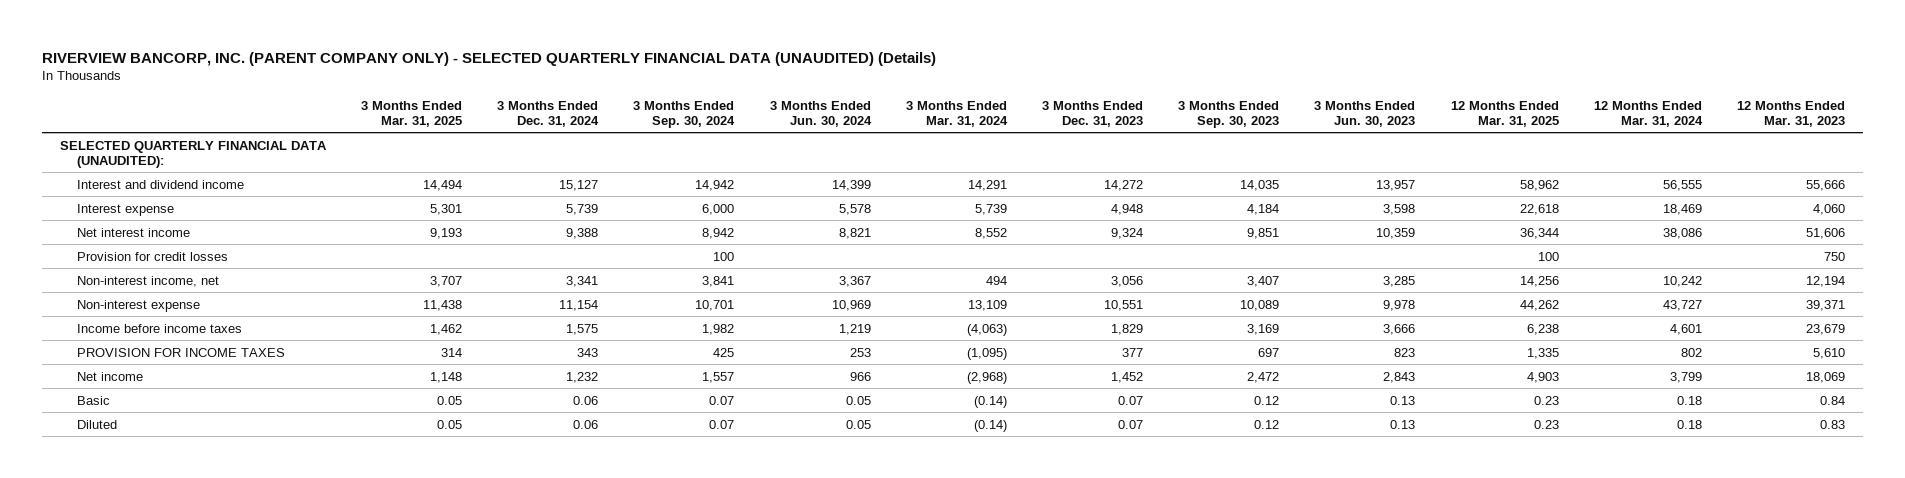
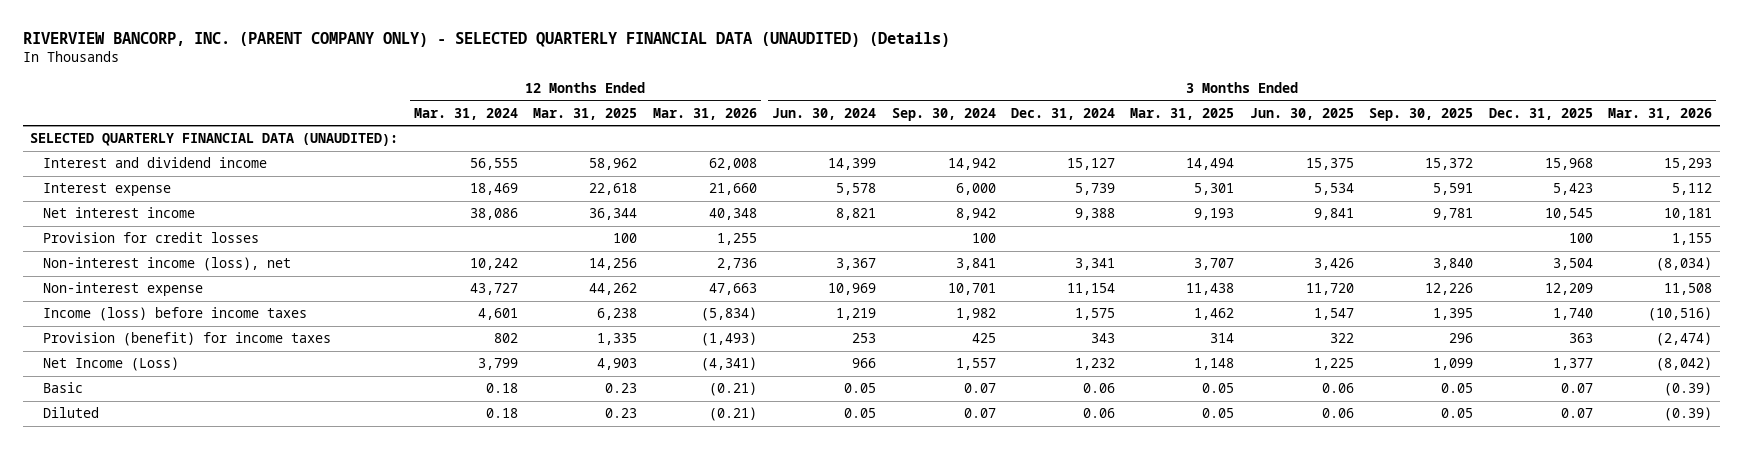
[905,100,1008,127] 3 Months Ended Mar. 31, 2024 -> none
[1042,100,1144,127] 3 Months Ended Dec. 31, 2023 -> none
[1178,100,1280,128] 3 Months Ended Sep. 30, 2023 -> none
[1314,100,1416,127] 3 Months Ended Jun. 30, 2023 -> none
[1736,100,1845,127] 12 Months Ended Mar. 31, 2023 -> none
none -> [652,107,757,120] Mar. 31, 2026
none -> [1249,107,1354,120] Jun. 30, 2025
none -> [1369,107,1474,121] Sep. 30, 2025
none -> [1488,107,1593,120] Dec. 31, 2025
none -> [1608,107,1713,120] Mar. 31, 2026
[76,275,219,287] Non-interest income, net -> [43,257,292,272] Non-interest income (loss), net
[76,323,242,333] Income before income taxes -> [43,307,308,322] Income (loss) before income taxes
[76,347,285,357] PROVISION FOR INCOME TAXES -> [43,332,332,347] Provision (benefit) for income taxes
[76,371,143,381] Net income -> [43,357,180,372] Net Income (Loss)

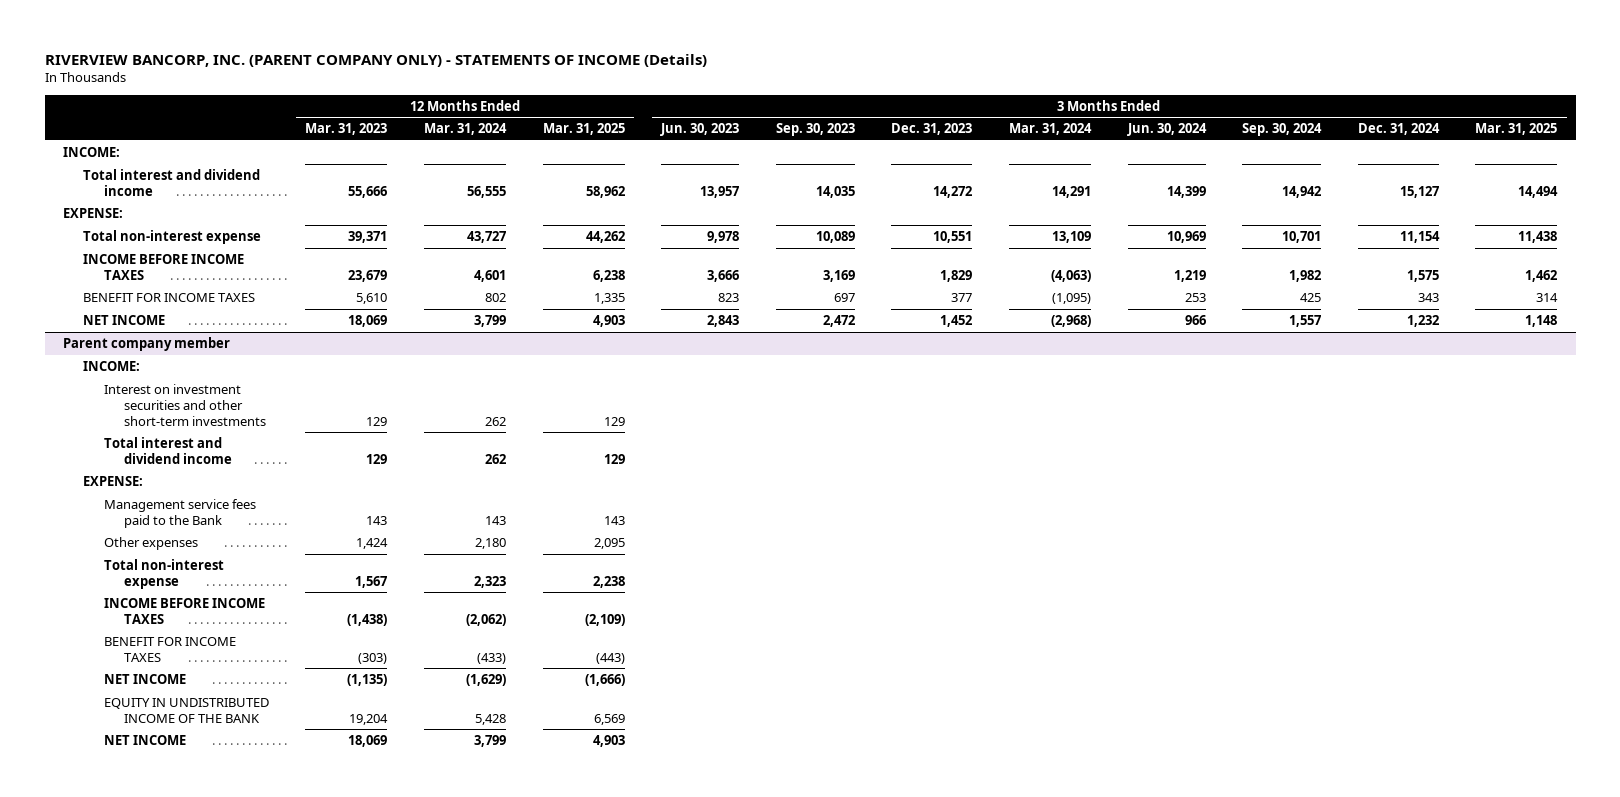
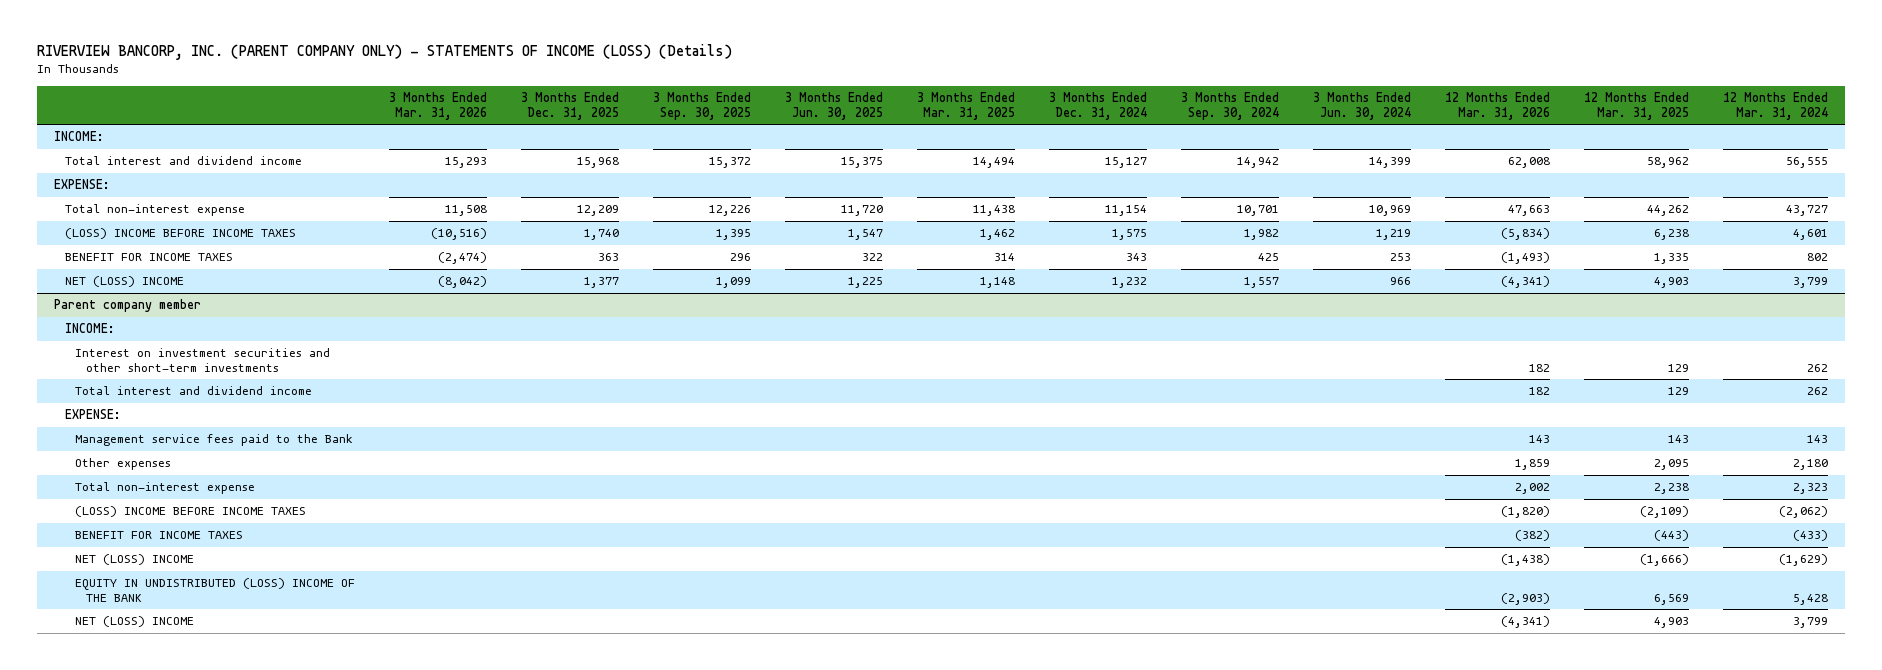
[44,53,707,67] RIVERVIEW BANCORP, INC. (PARENT COMPANY ONLY) - STATEMENTS OF INCOME (Details) -> [37,44,733,61] RIVERVIEW BANCORP, INC. (PARENT COMPANY ONLY) - STATEMENTS OF INCOME (LOSS) (Details)
[305,123,388,136] Mar. 31, 2023 -> none
[660,123,740,137] Jun. 30, 2023 -> none
[775,123,855,137] Sep. 30, 2023 -> none
[891,123,973,136] Dec. 31, 2023 -> none
[1008,123,1092,136] Mar. 31, 2024 -> none
none -> [389,92,488,120] 3 Months Ended Mar. 31, 2026
none -> [521,92,620,120] 3 Months Ended Dec. 31, 2025
none -> [653,92,752,120] 3 Months Ended Sep. 30, 2025
none -> [785,92,884,120] 3 Months Ended Jun. 30, 2025
none -> [1445,92,1551,120] 12 Months Ended Mar. 31, 2026
[83,253,245,280] INCOME BEFORE INCOME TAXES -> [64,228,296,240] (LOSS) INCOME BEFORE INCOME TAXES
[83,314,166,325] NET INCOME -> [64,276,184,288] NET (LOSS) INCOME
[103,597,265,624] INCOME BEFORE INCOME TAXES -> [75,506,307,518] (LOSS) INCOME BEFORE INCOME TAXES
[103,673,186,684] NET INCOME -> [75,554,195,566] NET (LOSS) INCOME
[103,697,269,723] EQUITY IN UNDISTRIBUTED INCOME OF THE BANK -> [75,578,356,602] EQUITY IN UNDISTRIBUTED (LOSS) INCOME OF THE BANK
[103,734,186,745] NET INCOME -> [75,616,195,628] NET (LOSS) INCOME

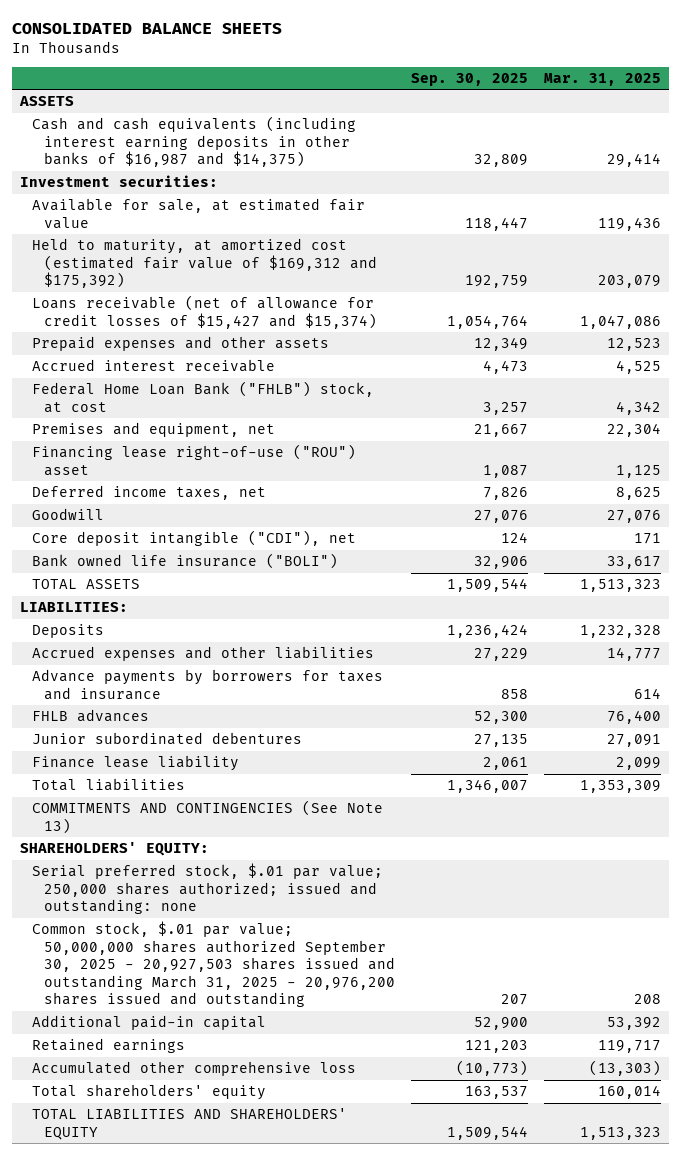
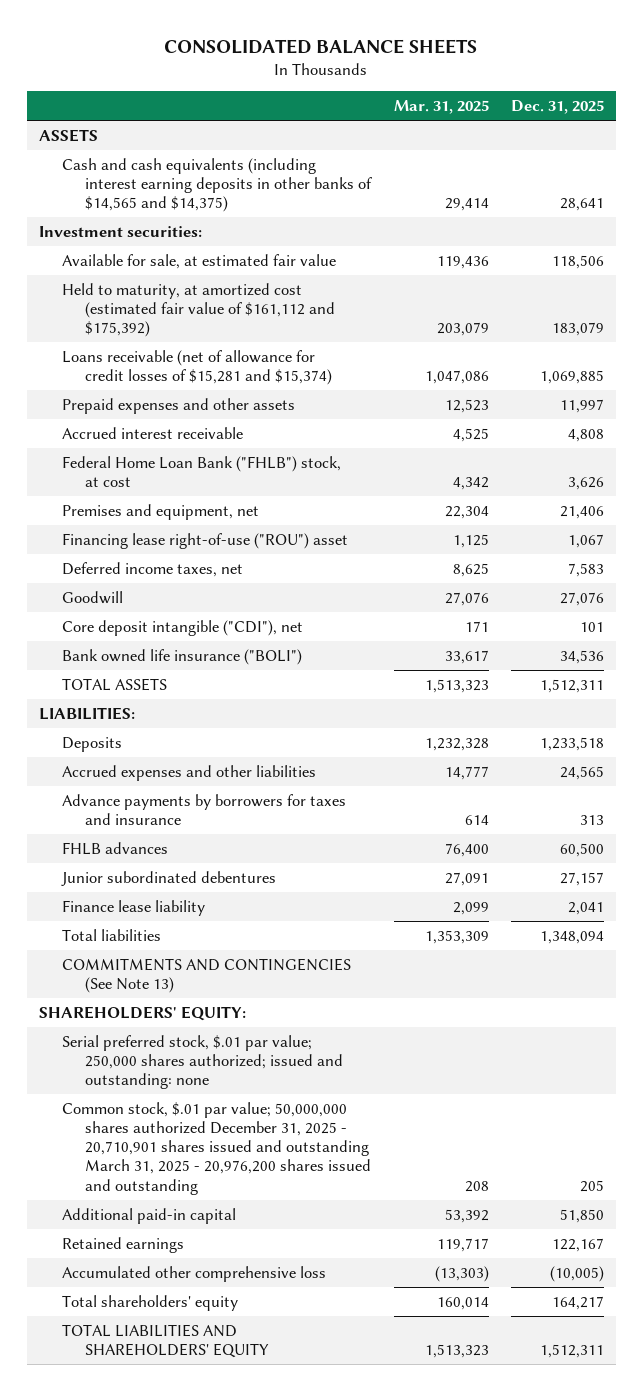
[411,73,529,87] Sep. 30, 2025 -> none
none -> [511,100,605,115] Dec. 31, 2025
[32,116,357,168] Cash and cash equivalents (including interest earning deposits in other banks of $16,987 and $14,375) -> [62,157,373,213] Cash and cash equivalents (including interest earning deposits in other banks of $14,565 and $14,375)
[32,238,378,289] Held to maturity, at amortized cost (estimated fair value of $169,312 and $175,392) -> [62,282,336,338] Held to maturity, at amortized cost (estimated fair value of $161,112 and $175,392)
[32,295,378,329] Loans receivable (net of allowance for credit losses of $15,427 and $15,374) -> [62,349,333,385] Loans receivable (net of allowance for credit losses of $15,281 and $15,374)
[32,921,396,1008] Common stock, $.01 par value; 50,000,000 shares authorized September 30, 2025 - 20,927,503 shares issued and outstanding March 31, 2025 - 20,976,200 shares issued and outstanding -> [62,1101,372,1195] Common stock, $.01 par value; 50,000,000 shares authorized December 31, 2025 - 20,710,901 shares issued and outstanding March 31, 2025 - 20,976,200 shares issued and outstanding

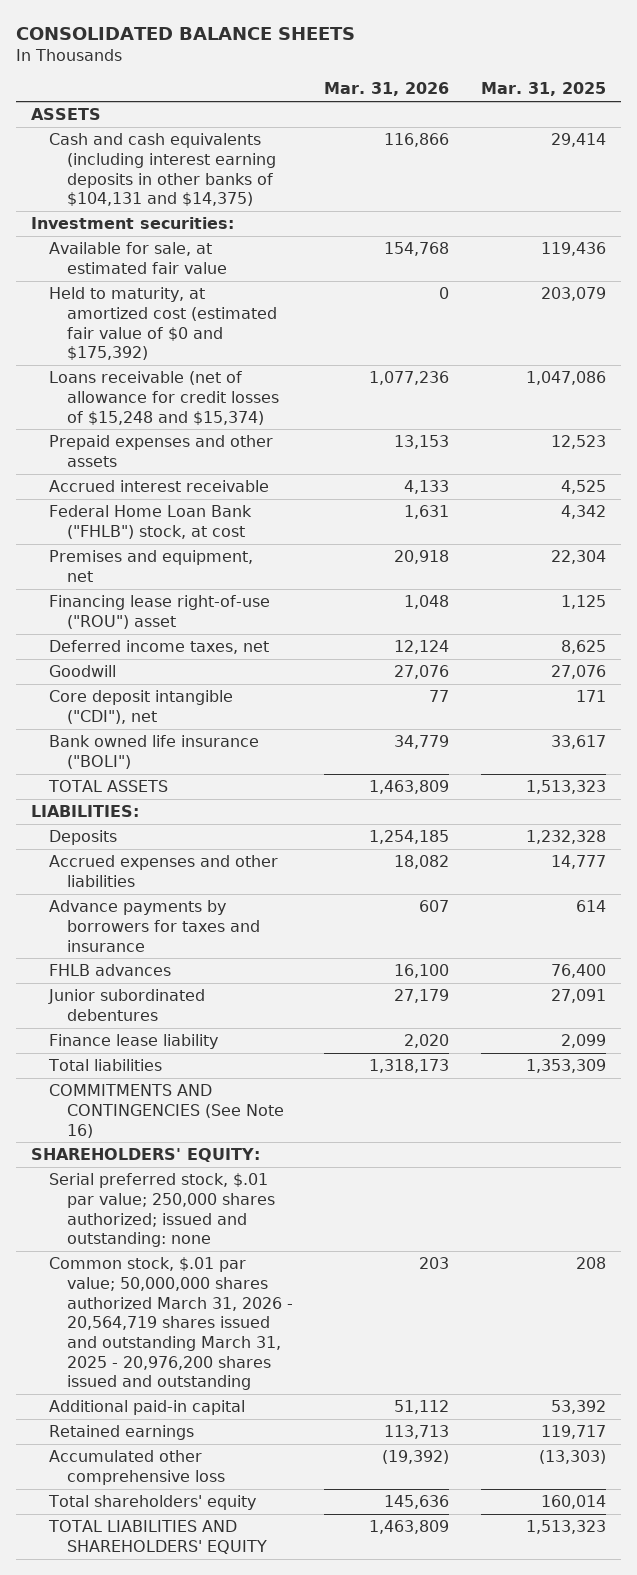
[511,100,605,115] Dec. 31, 2025 -> none
none -> [324,82,450,97] Mar. 31, 2026
[62,157,373,213] Cash and cash equivalents (including interest earning deposits in other banks of $14,565 and $14,375) -> [49,133,276,207] Cash and cash equivalents (including interest earning deposits in other banks of $104,131 and $14,375)
[62,282,336,338] Held to maturity, at amortized cost (estimated fair value of $161,112 and $175,392) -> [49,287,277,361] Held to maturity, at amortized cost (estimated fair value of $0 and $175,392)
[62,349,333,385] Loans receivable (net of allowance for credit losses of $15,281 and $15,374) -> [49,371,279,425] Loans receivable (net of allowance for credit losses of $15,248 and $15,374)
[62,957,352,993] COMMITMENTS AND CONTINGENCIES (See Note 13) -> [49,1084,284,1138] COMMITMENTS AND CONTINGENCIES (See Note 16)
[62,1101,372,1195] Common stock, $.01 par value; 50,000,000 shares authorized December 31, 2025 - 20,710,901 shares issued and outstanding March 31, 2025 - 20,976,200 shares issued and outstanding -> [49,1257,293,1391] Common stock, $.01 par value; 50,000,000 shares authorized March 31, 2026 - 20,564,719 shares issued and outstanding March 31, 2025 - 20,976,200 shares issued and outstanding

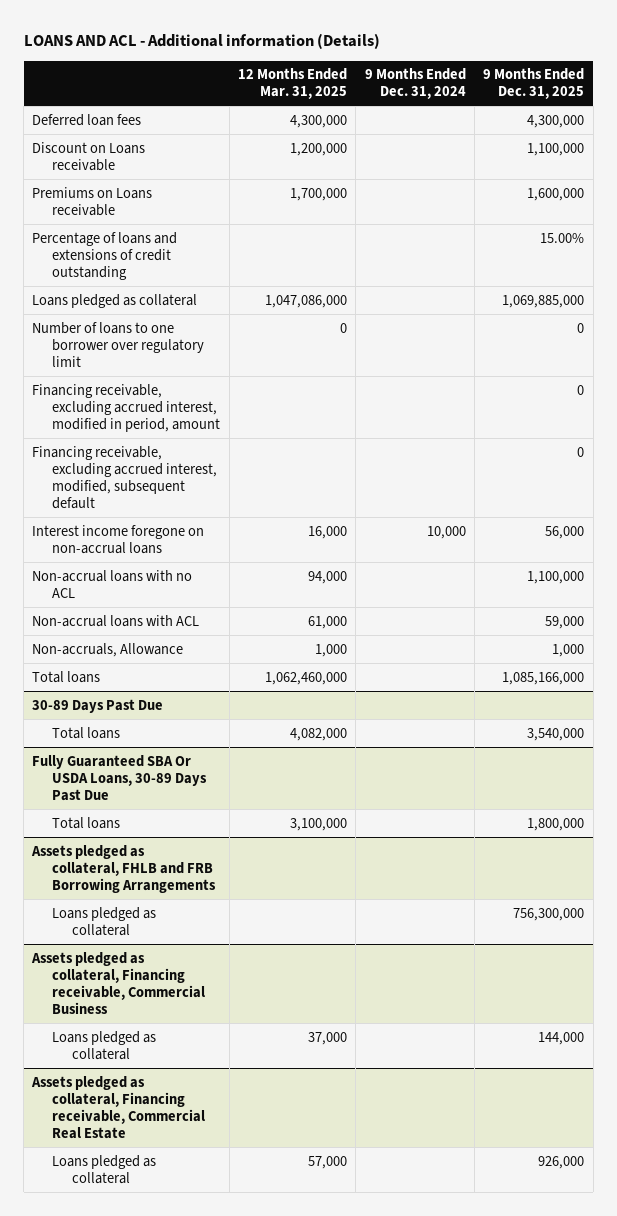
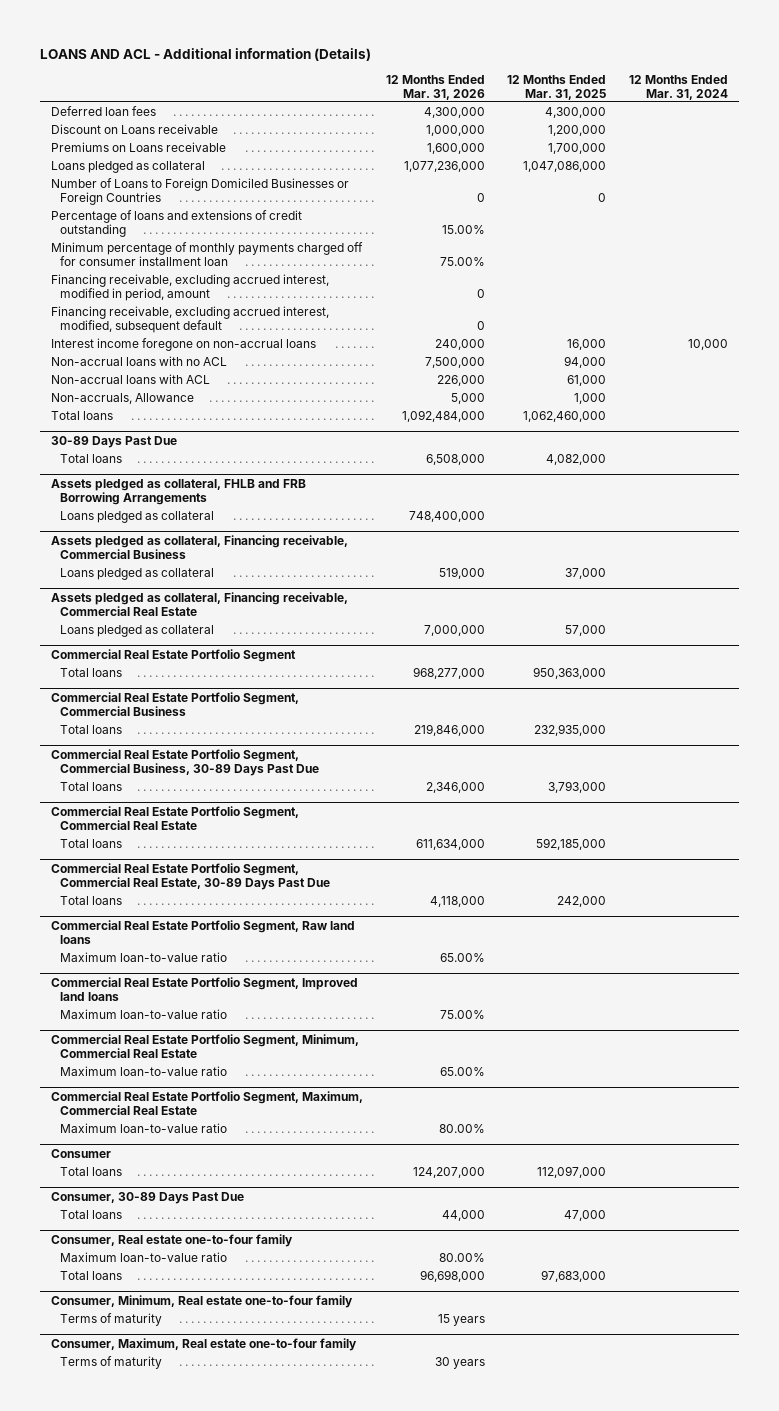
[364,68,466,100] 9 Months Ended Dec. 31, 2024 -> none
[483,68,585,100] 9 Months Ended Dec. 31, 2025 -> none
none -> [385,74,485,100] 12 Months Ended Mar. 31, 2026
none -> [628,74,728,100] 12 Months Ended Mar. 31, 2024
[32,321,205,367] Number of loans to one borrower over regulatory limit -> none
none -> [51,178,350,206] Number of Loans to Foreign Domiciled Businesses or Foreign Countries
[32,231,178,280] Percentage of loans and extensions of credit outstanding -> [51,210,303,238] Percentage of loans and extensions of credit outstanding
none -> [51,242,364,267] Minimum percentage of monthly payments charged off for consumer installment loan
[32,754,208,801] Fully Guaranteed SBA Or USDA Loans, 30-89 Days Past Due -> none
[52,816,121,829] Total loans -> none
none -> [51,649,297,663] Commercial Real Estate Portfolio Segment
none -> [60,668,123,678] Total loans
none -> [51,692,300,717] Commercial Real Estate Portfolio Segment, Commercial Business
none -> [60,725,123,735] Total loans
none -> [51,749,320,777] Commercial Real Estate Portfolio Segment, Commercial Business, 30-89 Days Past Due
none -> [60,782,123,792] Total loans
none -> [51,806,300,831] Commercial Real Estate Portfolio Segment, Commercial Real Estate
none -> [60,839,123,849] Total loans
none -> [51,863,331,891] Commercial Real Estate Portfolio Segment, Commercial Real Estate, 30-89 Days Past Due
none -> [60,896,123,906] Total loans
none -> [51,920,356,945] Commercial Real Estate Portfolio Segment, Raw land loans
none -> [60,952,228,963] Maximum loan-to-value ratio
none -> [51,977,359,1002] Commercial Real Estate Portfolio Segment, Improved land loans
none -> [60,1009,228,1020] Maximum loan-to-value ratio
none -> [51,1034,360,1059] Commercial Real Estate Portfolio Segment, Minimum, Commercial Real Estate
none -> [60,1066,228,1077] Maximum loan-to-value ratio
none -> [51,1091,364,1116] Commercial Real Estate Portfolio Segment, Maximum, Commercial Real Estate
none -> [60,1123,228,1134] Maximum loan-to-value ratio
none -> [51,1149,112,1159] Consumer
none -> [60,1167,123,1177] Total loans
none -> [51,1192,245,1205] Consumer, 30-89 Days Past Due
none -> [60,1210,123,1220] Total loans
none -> [51,1234,294,1248] Consumer, Real estate one-to-four family
none -> [60,1252,228,1263] Maximum loan-to-value ratio
none -> [60,1271,123,1281] Total loans
none -> [51,1295,354,1309] Consumer, Minimum, Real estate one-to-four family
none -> [60,1313,163,1327] Terms of maturity
none -> [51,1338,358,1352] Consumer, Maximum, Real estate one-to-four family
none -> [60,1356,163,1370] Terms of maturity

